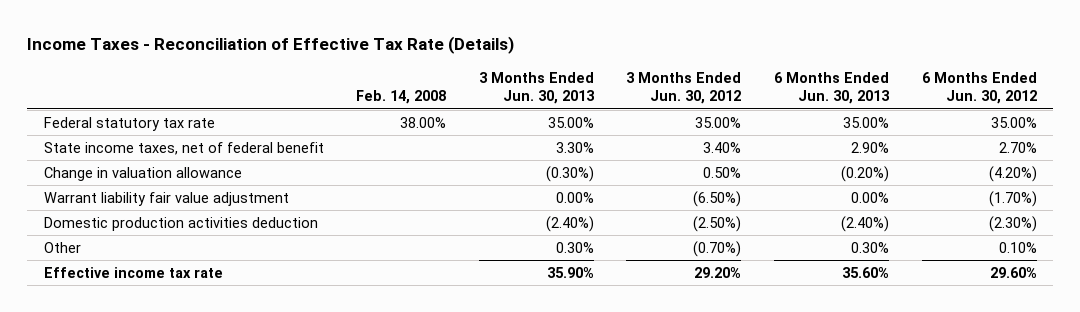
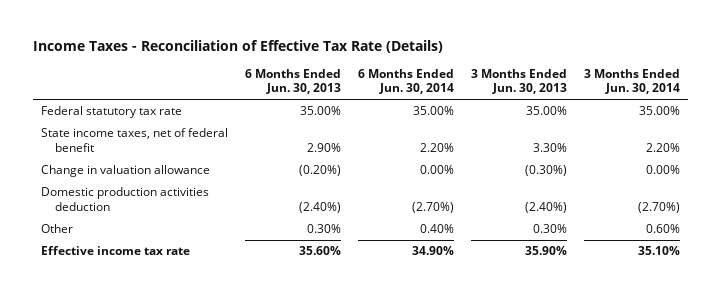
[356,90,447,105] Feb. 14, 2008 -> none
[626,71,742,105] 3 Months Ended Jun. 30, 2012 -> none
[921,71,1037,105] 6 Months Ended Jun. 30, 2012 -> none
none -> [357,68,454,95] 6 Months Ended Jun. 30, 2014
none -> [583,68,680,95] 3 Months Ended Jun. 30, 2014
[43,191,289,206] Warrant liability fair value adjustment -> none

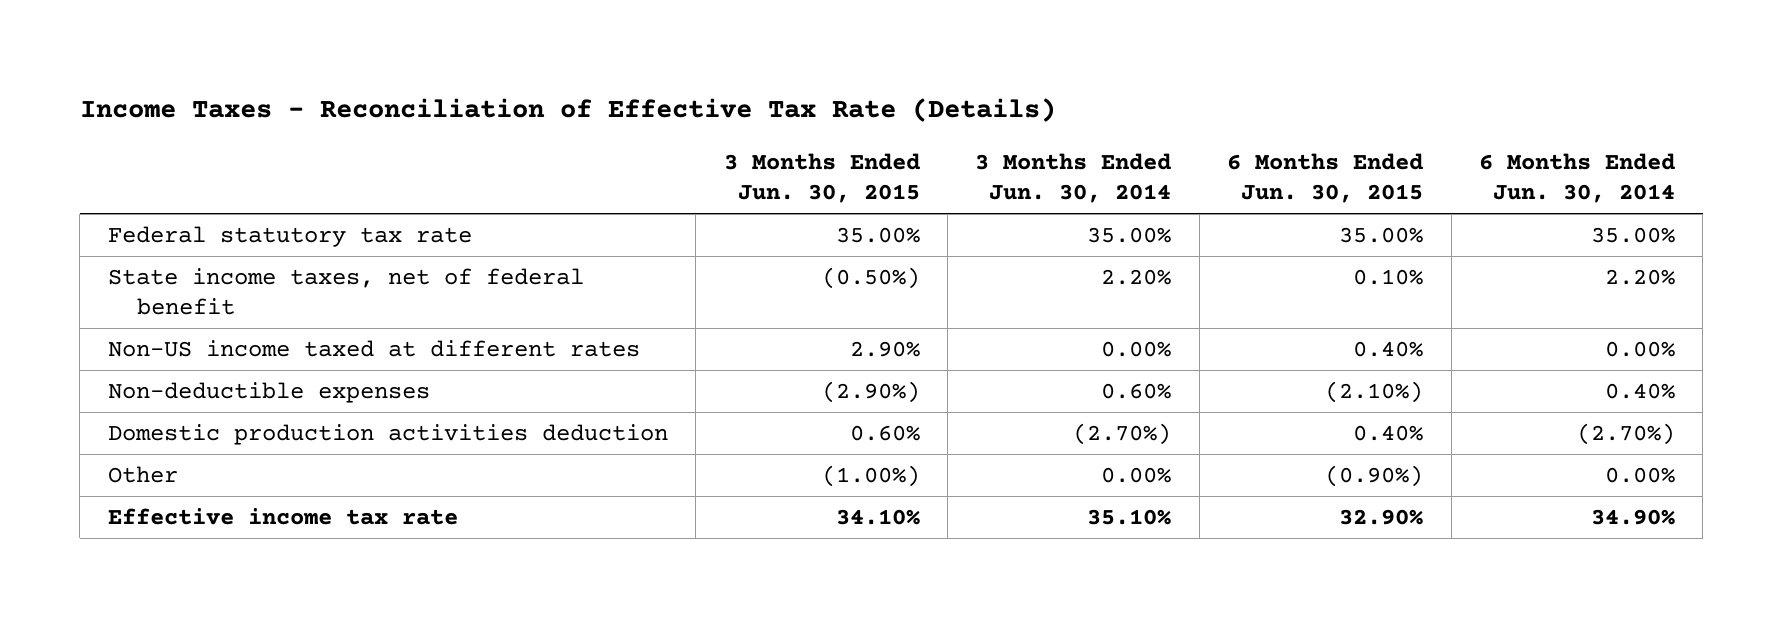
[245,68,342,95] 6 Months Ended Jun. 30, 2013 -> none
[470,68,567,95] 3 Months Ended Jun. 30, 2013 -> none
none -> [723,153,920,204] 3 Months Ended Jun. 30, 2015
none -> [1227,153,1424,204] 6 Months Ended Jun. 30, 2015
[41,165,211,178] Change in valuation allowance -> none
none -> [107,340,640,358] Non-US income taxed at different rates
none -> [107,382,430,404] Non-deductible expenses
[419,224,454,234] 0.40% -> [1605,467,1676,484] 0.00%
[645,224,680,234] 0.60% -> [1101,467,1172,484] 0.00%

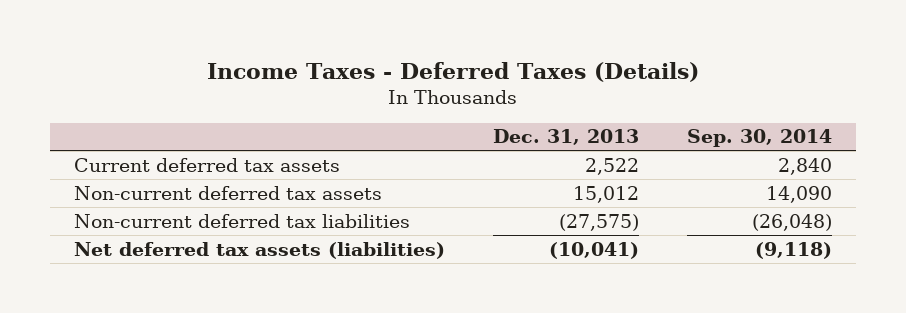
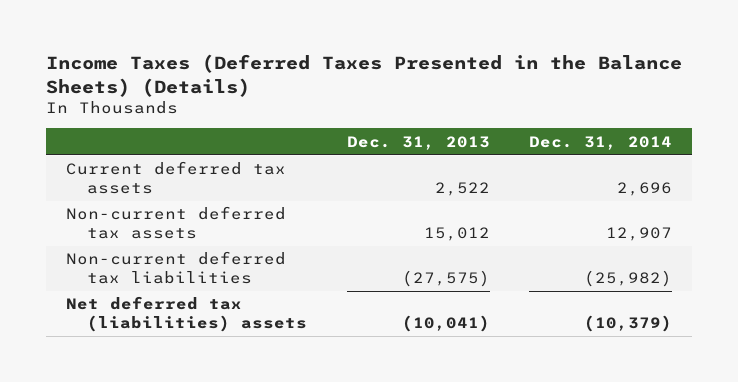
[206,61,699,82] Income Taxes - Deferred Taxes (Details) -> [45,54,682,97] Income Taxes (Deferred Taxes Presented in the Balance Sheets) (Details)
[686,129,832,148] Sep. 30, 2014 -> none
none -> [529,135,673,150] Dec. 31, 2014
[73,241,445,259] Net deferred tax assets (liabilities) -> [65,296,308,333] Net deferred tax (liabilities) assets

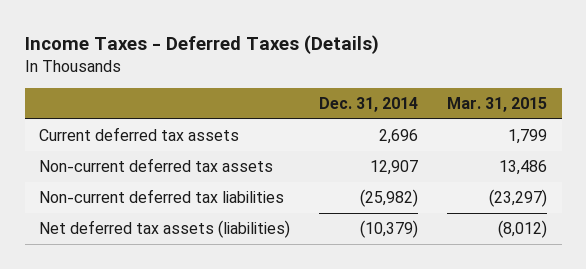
[45,54,682,97] Income Taxes (Deferred Taxes Presented in the Balance Sheets) (Details) -> [24,35,379,55] Income Taxes - Deferred Taxes (Details)
[346,135,490,150] Dec. 31, 2013 -> none
none -> [447,97,548,113] Mar. 31, 2015
[65,296,308,333] Net deferred tax (liabilities) assets -> [39,220,291,239] Net deferred tax assets (liabilities)

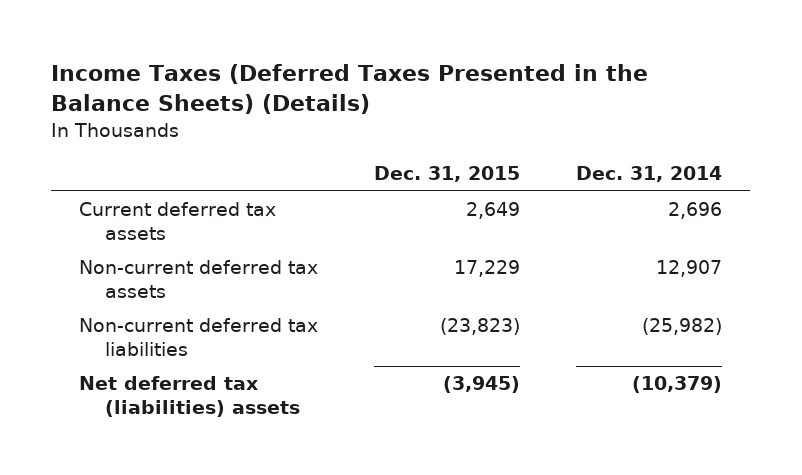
[24,35,379,55] Income Taxes - Deferred Taxes (Details) -> [51,64,649,114] Income Taxes (Deferred Taxes Presented in the Balance Sheets) (Details)
[447,97,548,113] Mar. 31, 2015 -> none
none -> [374,166,521,183] Dec. 31, 2015
[39,220,291,239] Net deferred tax assets (liabilities) -> [79,376,301,417] Net deferred tax (liabilities) assets

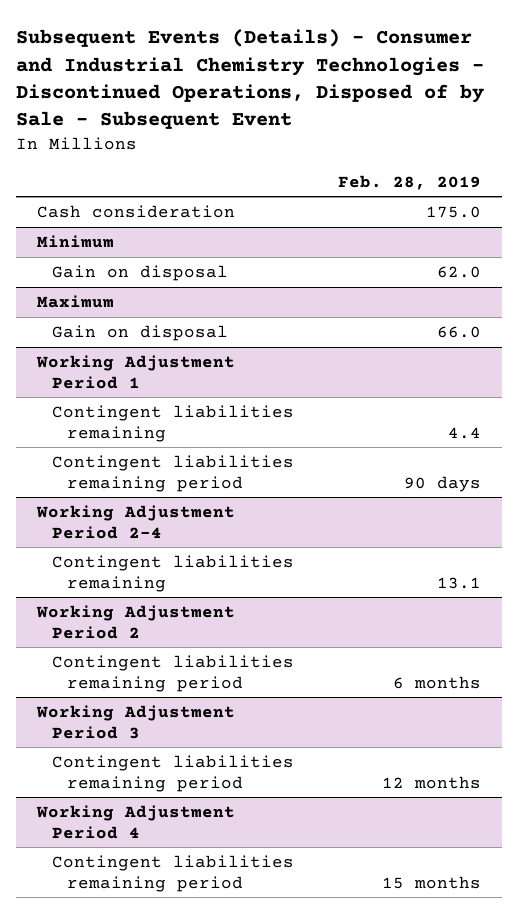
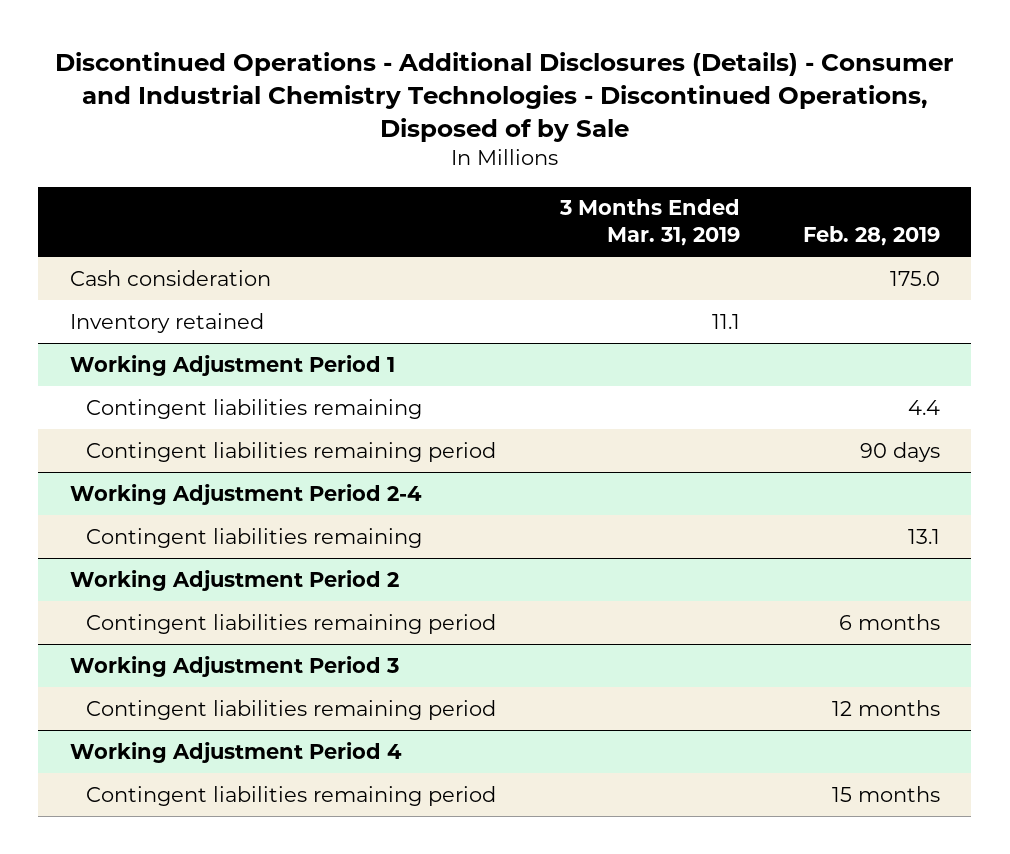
[15,29,484,130] Subsequent Events (Details) - Consumer and Industrial Chemistry Technologies - Discontinued Operations, Disposed of by Sale - Subsequent Event -> [54,52,954,142] Discontinued Operations - Additional Disclosures (Details) - Consumer and Industrial Chemistry Technologies - Discontinued Operations, Disposed of by Sale
none -> [558,199,740,247] 3 Months Ended Mar. 31, 2019
[37,235,115,249] Minimum -> none
[52,265,229,282] Gain on disposal -> none
[37,295,115,309] Maximum -> none
[52,325,229,342] Gain on disposal -> none
none -> [70,312,265,333] Inventory retained

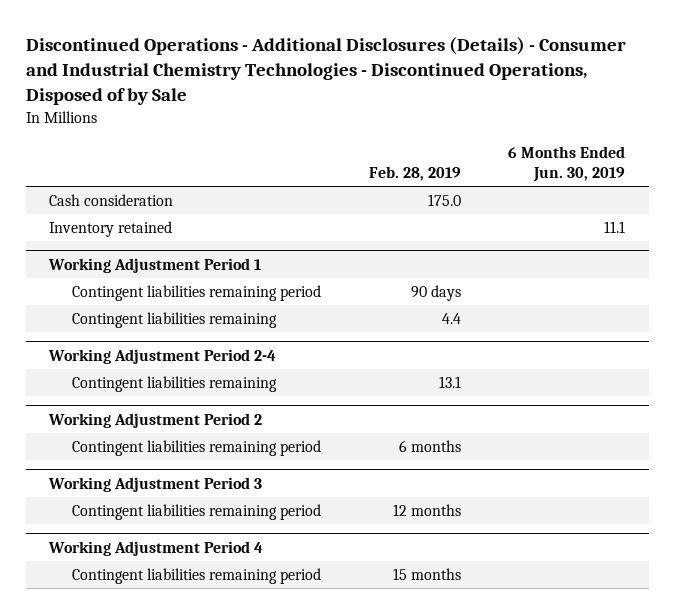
[558,199,740,247] 3 Months Ended Mar. 31, 2019 -> none
none -> [508,146,626,183] 6 Months Ended Jun. 30, 2019
[86,398,423,419] Contingent liabilities remaining -> [72,311,278,328] Contingent liabilities remaining

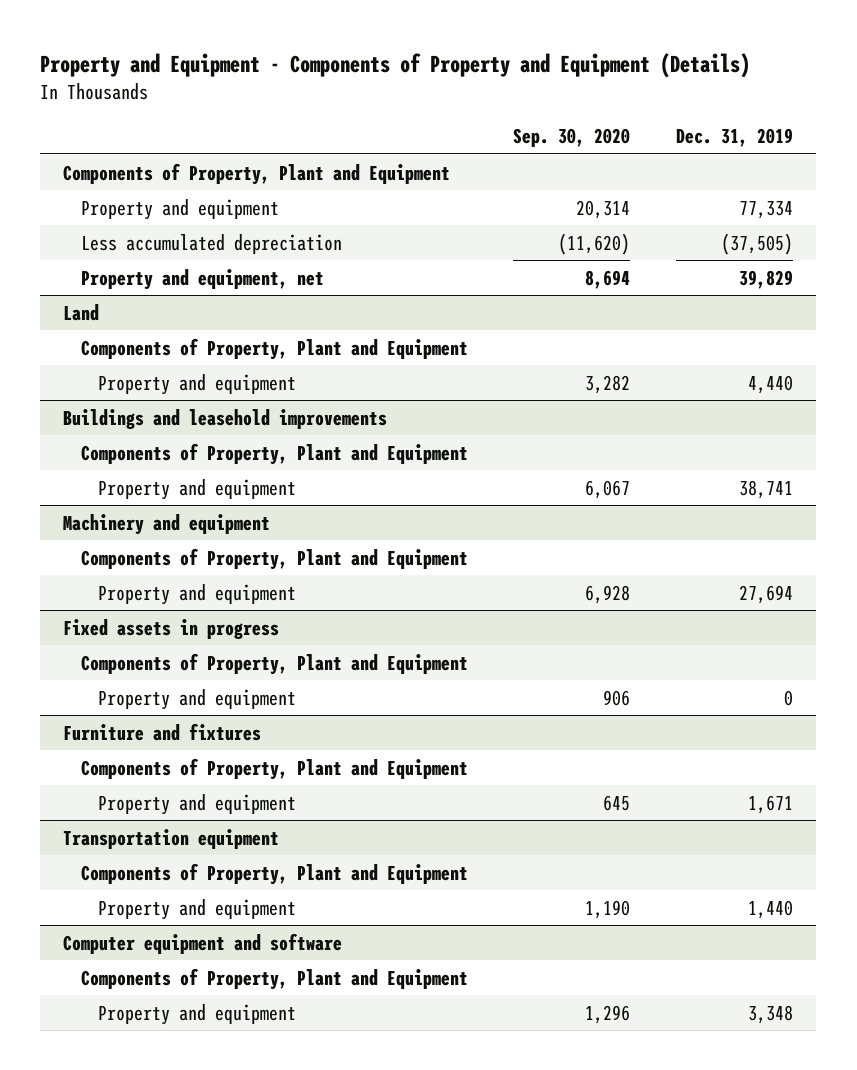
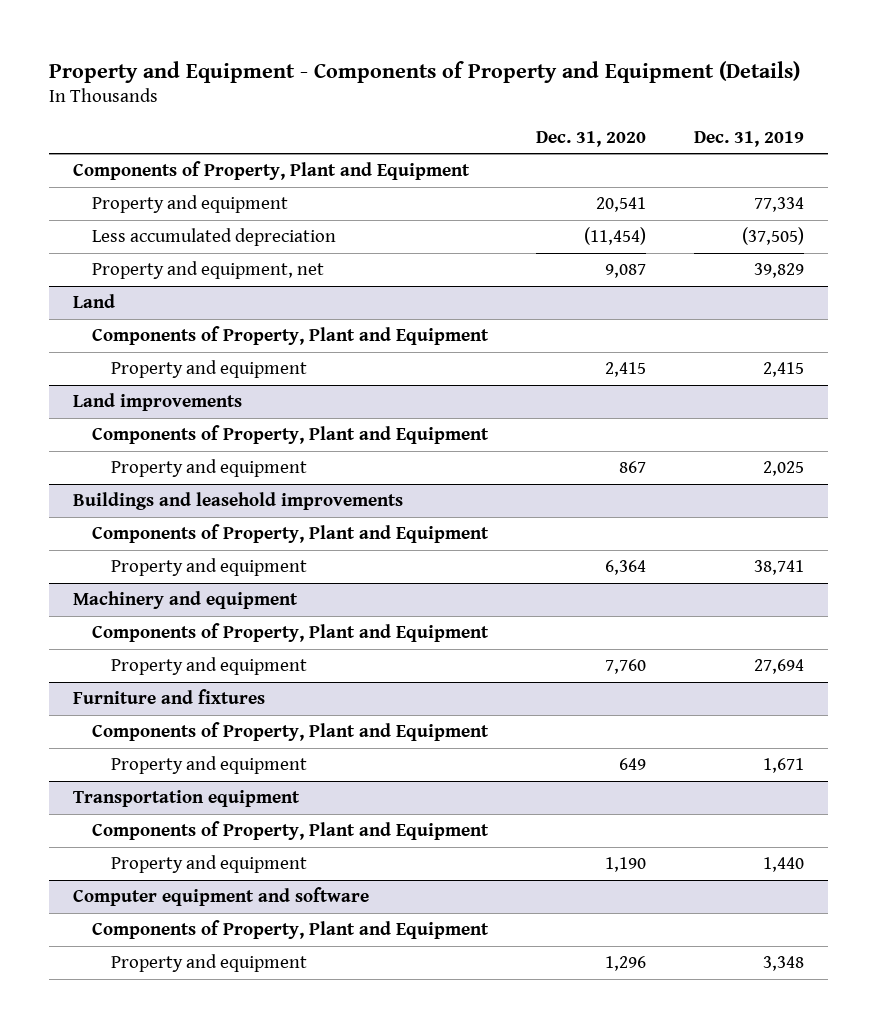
[513,128,631,148] Sep. 30, 2020 -> none
none -> [535,130,646,147] Dec. 31, 2020
[748,374,794,394] 4,440 -> [762,361,804,377] 2,415
none -> [72,392,242,411] Land improvements
none -> [91,424,489,444] Components of Property, Plant and Equipment
none -> [110,458,307,477] Property and equipment
[63,618,280,639] Fixed assets in progress -> none
[80,652,468,675] Components of Property, Plant and Equipment -> none
[97,688,296,710] Property and equipment -> none

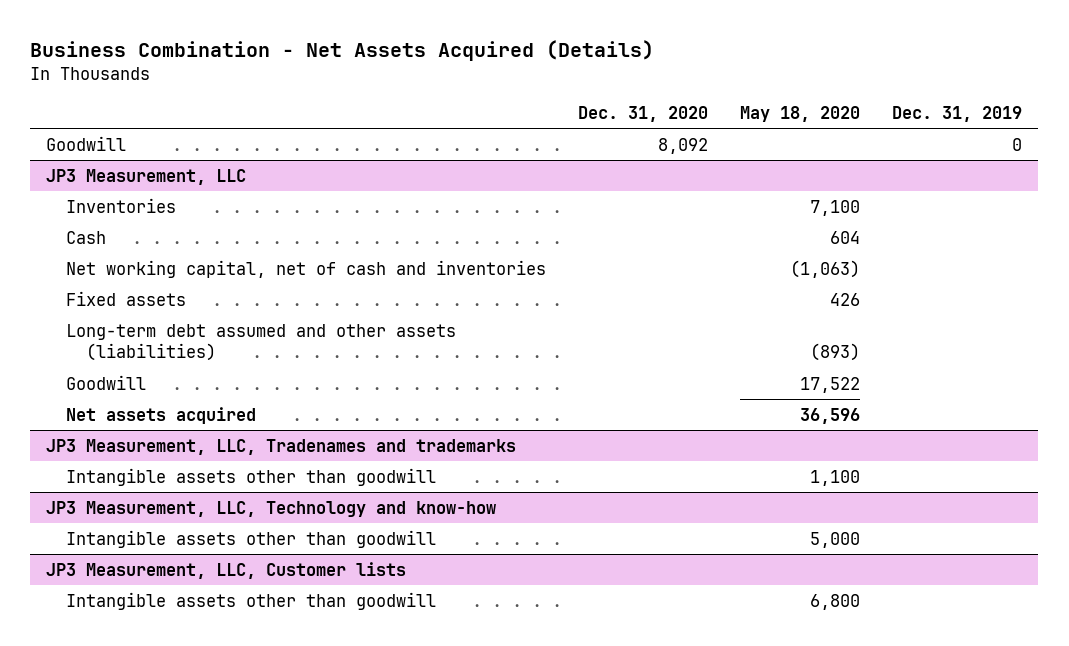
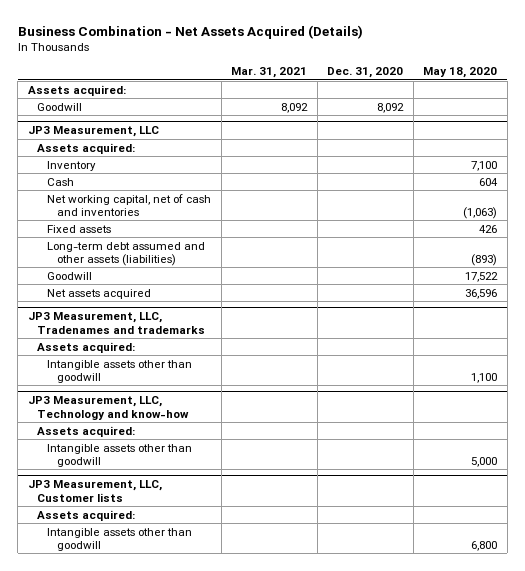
[892,105,1023,122] Dec. 31, 2019 -> none
none -> [231,67,308,79] Mar. 31, 2021
none -> [27,84,126,96] Assets acquired:
none -> [37,142,136,154] Assets acquired:
[66,197,177,213] Inventories -> [47,160,97,171] Inventory
none -> [37,341,136,353] Assets acquired:
none -> [37,425,136,437] Assets acquired:
none -> [37,509,136,521] Assets acquired:

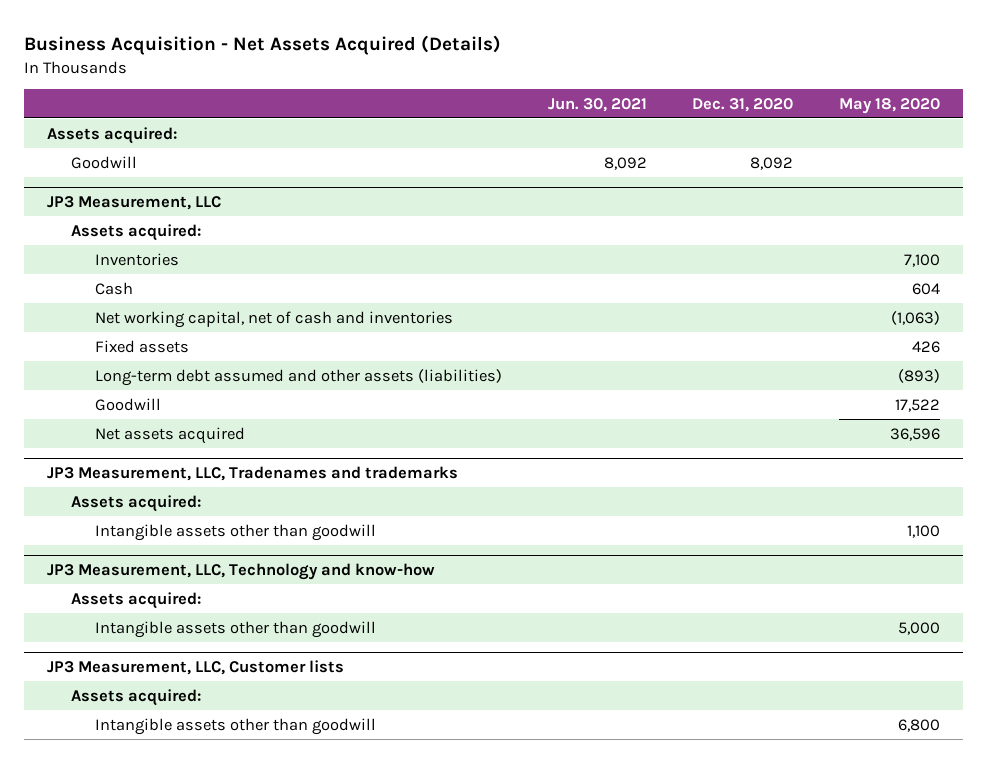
[17,24,363,39] Business Combination - Net Assets Acquired (Details) -> [24,34,502,55] Business Acquisition - Net Assets Acquired (Details)
[231,67,308,79] Mar. 31, 2021 -> none
none -> [547,97,647,112] Jun. 30, 2021
[47,160,97,171] Inventory -> [94,252,179,266] Inventories

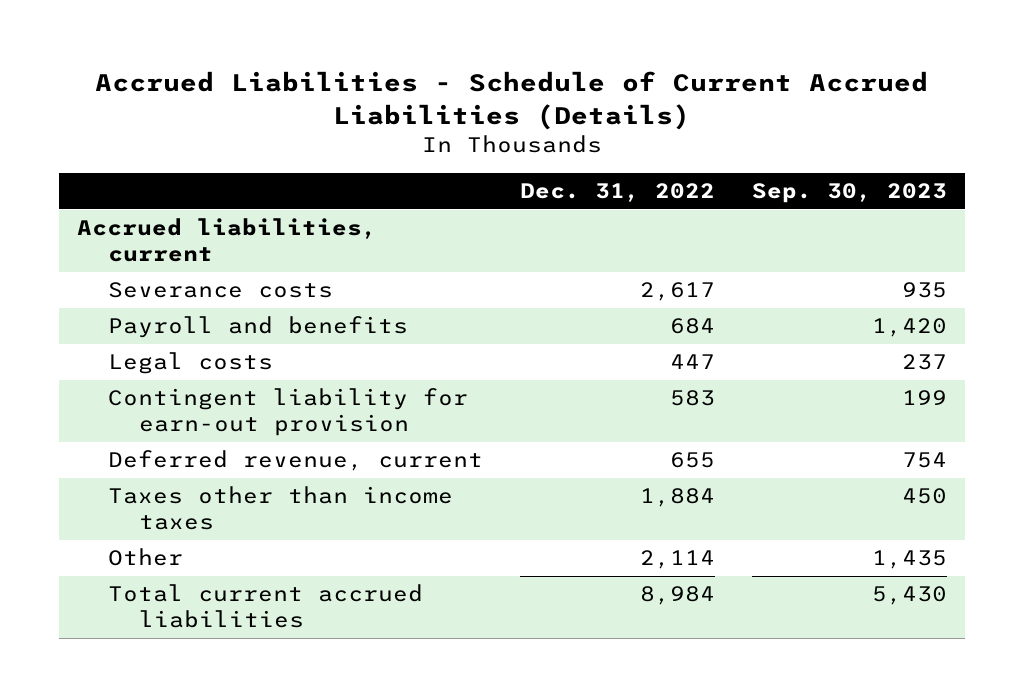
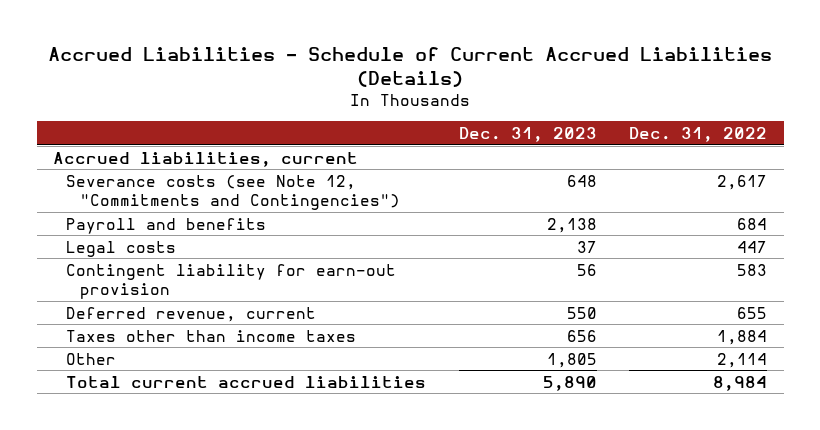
[751,183,947,204] Sep. 30, 2023 -> none
none -> [458,126,597,142] Dec. 31, 2023
[107,282,333,299] Severance costs -> [66,174,400,210] Severance costs (see Note 12, "Commitments and Contingencies")

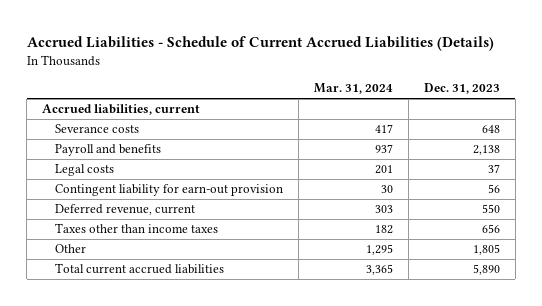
[629,126,768,142] Dec. 31, 2022 -> none
none -> [314,83,394,95] Mar. 31, 2024
[66,174,400,210] Severance costs (see Note 12, "Commitments and Contingencies") -> [55,124,140,134] Severance costs

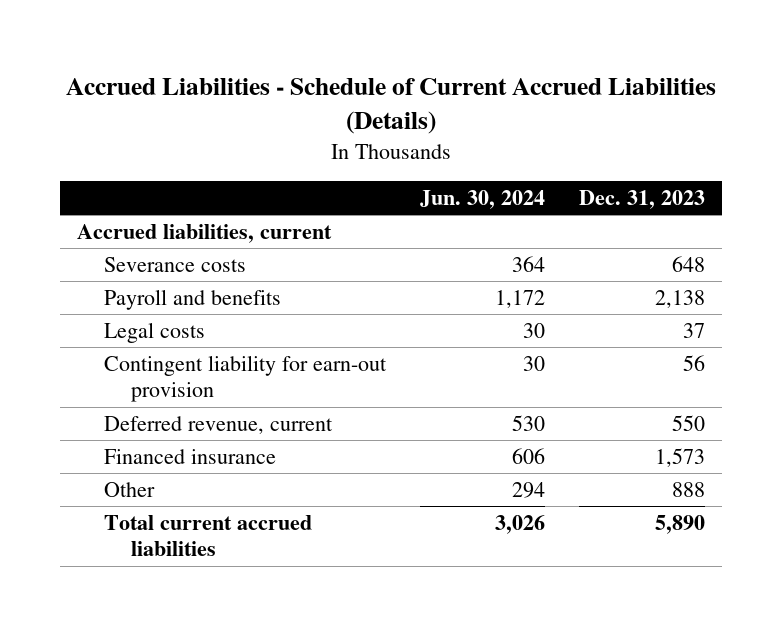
[314,83,394,95] Mar. 31, 2024 -> none
none -> [420,190,546,210] Jun. 30, 2024
[55,223,219,234] Taxes other than income taxes -> none
none -> [104,448,277,464] Financed insurance
[472,244,500,256] 1,805 -> [671,481,705,497] 888

